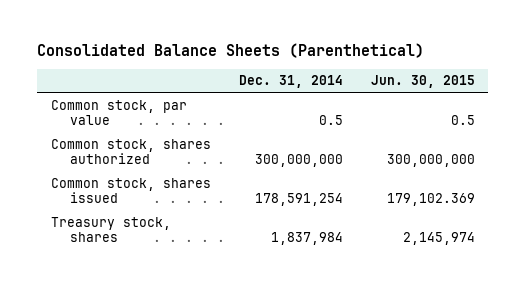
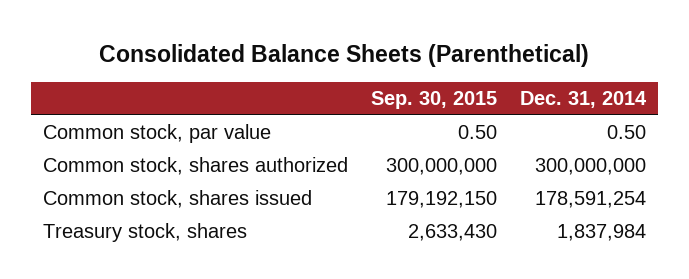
[370,75,475,89] Jun. 30, 2015 -> none
none -> [370,91,497,110] Sep. 30, 2015
[318,115,343,126] 0.5 -> [607,125,647,140] 0.50

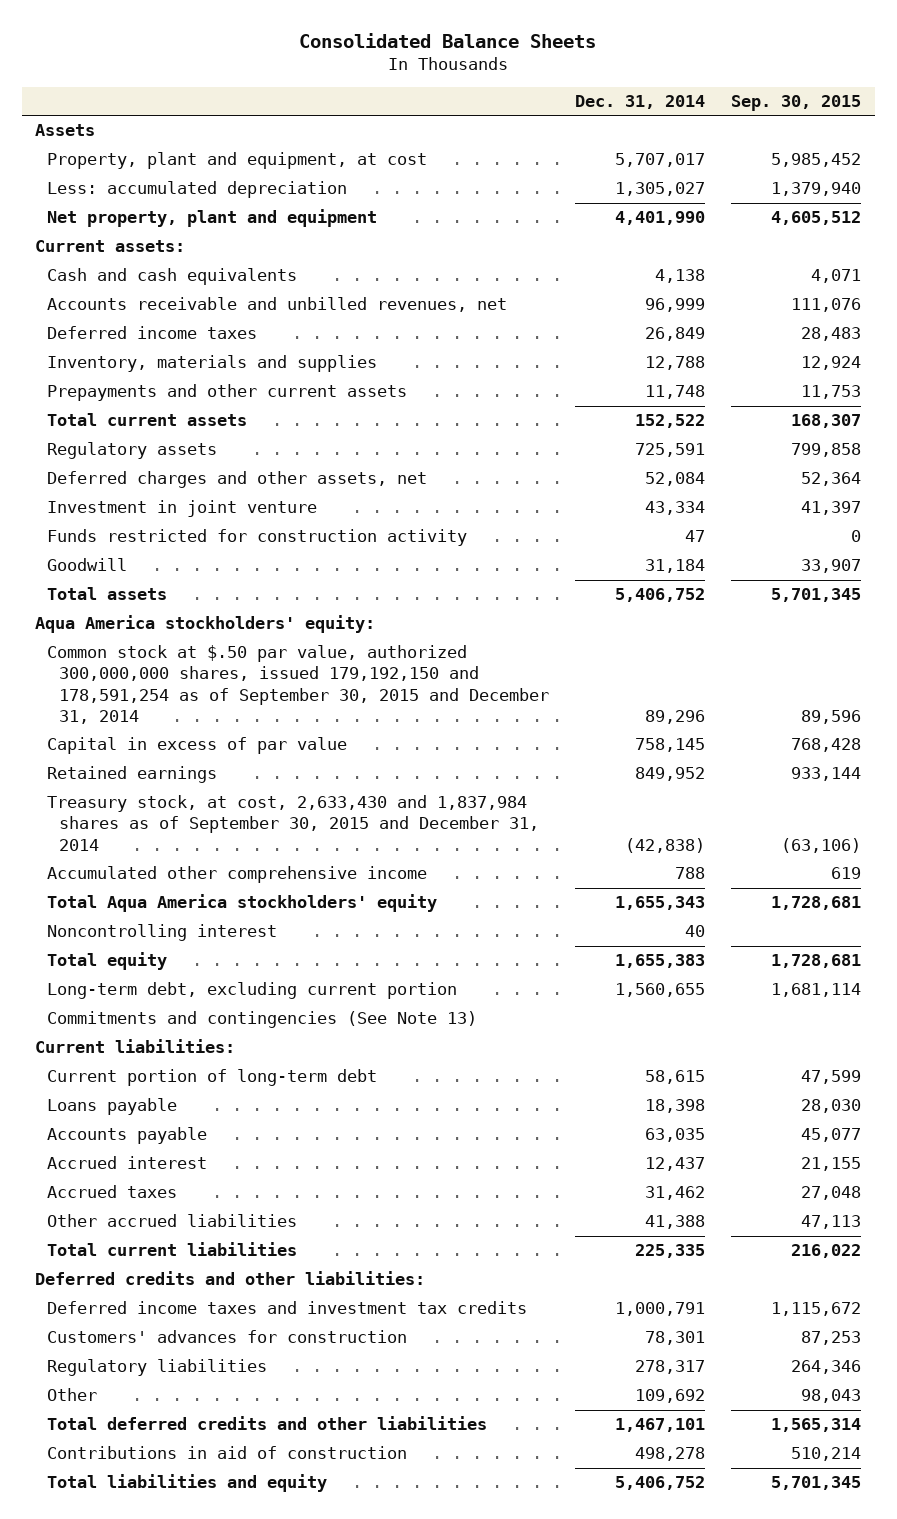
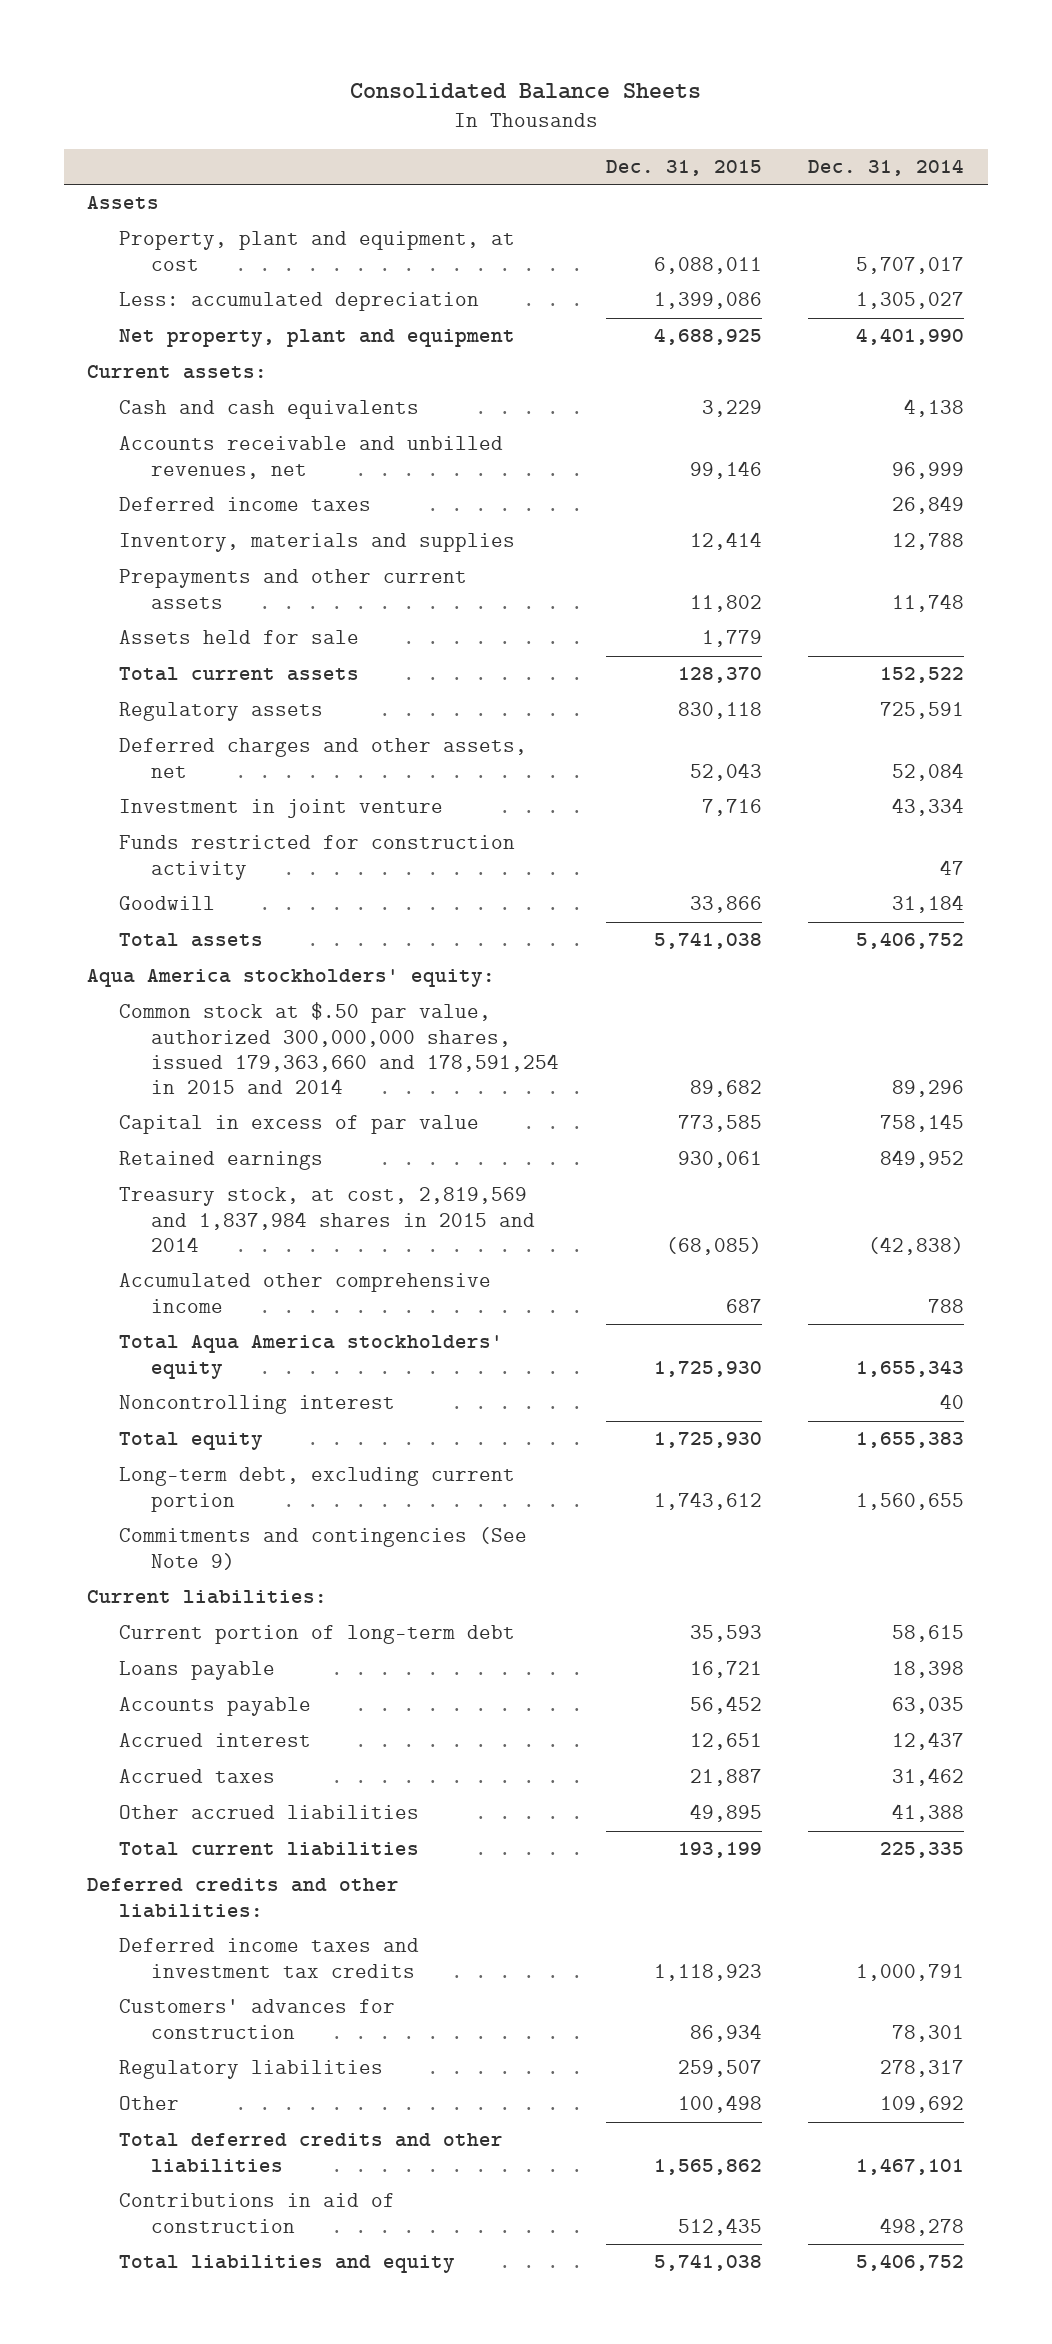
[731,94,862,111] Sep. 30, 2015 -> none
none -> [605,160,762,177] Dec. 31, 2015
none -> [119,630,360,645] Assets held for sale
[47,645,550,724] Common stock at $.50 par value, authorized 300,000,000 shares, issued 179,192,150 and 178,591,254 as of September 30, 2015 and December 31, 2014 -> [119,1002,560,1094] Common stock at $.50 par value, authorized 300,000,000 shares, issued 179,363,660 and 178,591,254 in 2015 and 2014
[47,795,540,851] Treasury stock, at cost, 2,633,430 and 1,837,984 shares as of September 30, 2015 and December 31, 2014 -> [119,1187,536,1252] Treasury stock, at cost, 2,819,569 and 1,837,984 shares in 2015 and 2014
[47,1011,478,1029] Commitments and contingencies (See Note 13) -> [119,1527,528,1570] Commitments and contingencies (See Note 9)

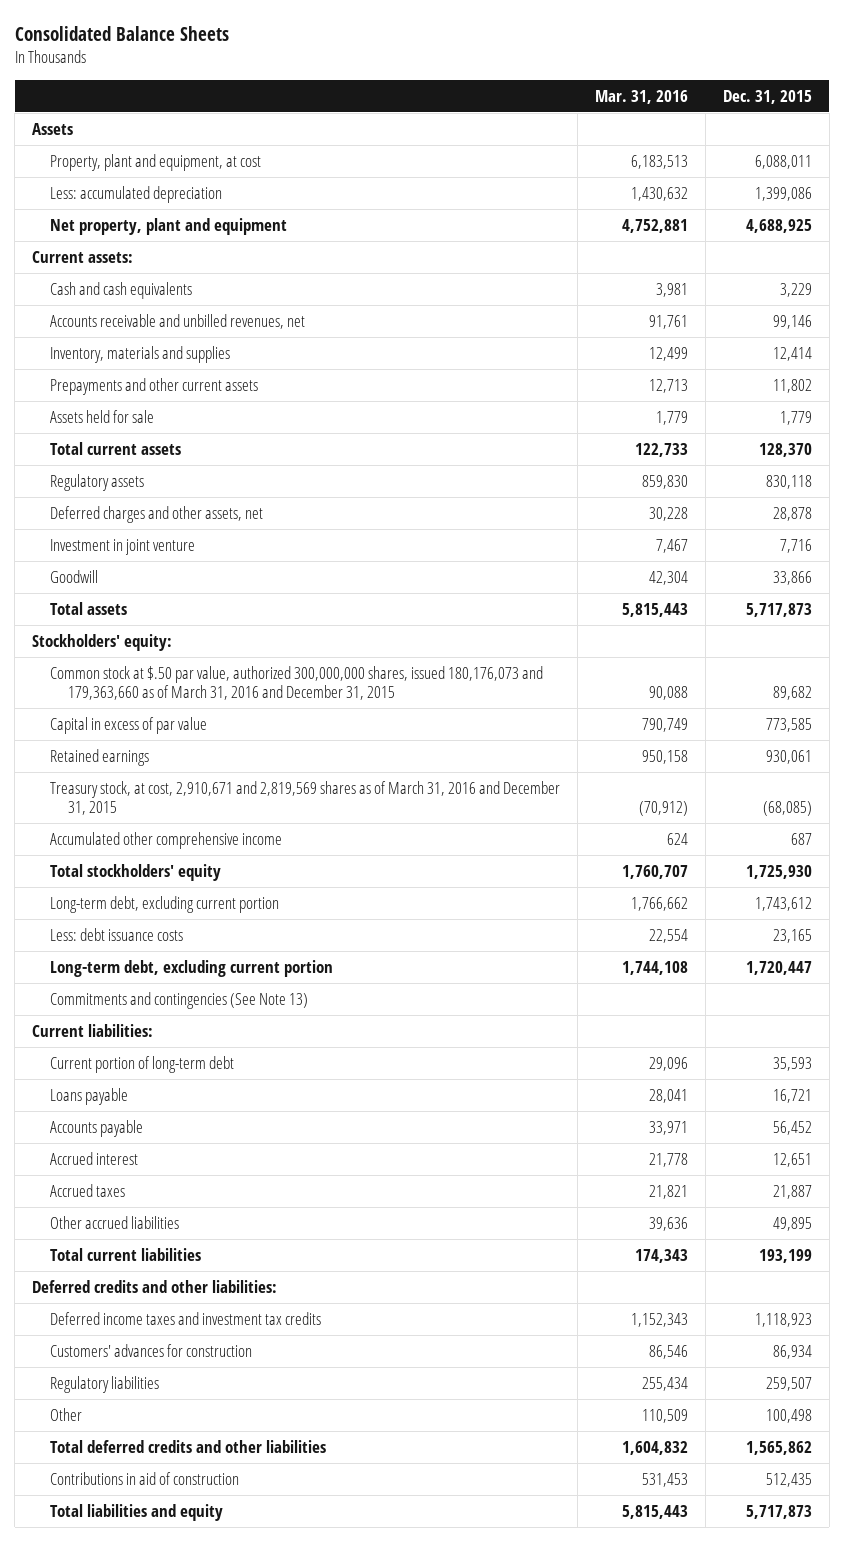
[808,159,965,177] Dec. 31, 2014 -> none
none -> [594,89,688,104] Mar. 31, 2016
[119,497,372,512] Deferred income taxes -> none
[689,762,762,781] 52,043 -> [772,506,812,521] 28,878
[119,835,516,880] Funds restricted for construction activity -> none
[653,932,762,950] 5,741,038 -> [745,602,812,617] 5,717,873
[87,969,496,988] Aqua America stockholders' equity: -> [32,633,173,651] Stockholders' equity:
[119,1002,560,1094] Common stock at $.50 par value, authorized 300,000,000 shares, issued 179,363,660 and 178,591,254 in 2015 and 2014 -> [49,665,543,701] Common stock at $.50 par value, authorized 300,000,000 shares, issued 180,176,073 and 179,363,660 as of March 31, 2016 and December 31, 2015
[119,1187,536,1252] Treasury stock, at cost, 2,819,569 and 1,837,984 shares in 2015 and 2014 -> [49,780,560,816] Treasury stock, at cost, 2,910,671 and 2,819,569 shares as of March 31, 2016 and December 31, 2015
[119,1395,396,1415] Noncontrolling interest -> none
[119,1432,264,1451] Total equity -> none
[119,1335,504,1379] Total Aqua America stockholders' equity -> [49,863,221,881] Total stockholders' equity
none -> [49,927,183,941] Less: debt issuance costs
none -> [49,959,333,977] Long-term debt, excluding current portion
[119,1527,528,1570] Commitments and contingencies (See Note 9) -> [49,991,308,1009] Commitments and contingencies (See Note 13)
[653,2254,762,2272] 5,741,038 -> [745,1504,812,1519] 5,717,873

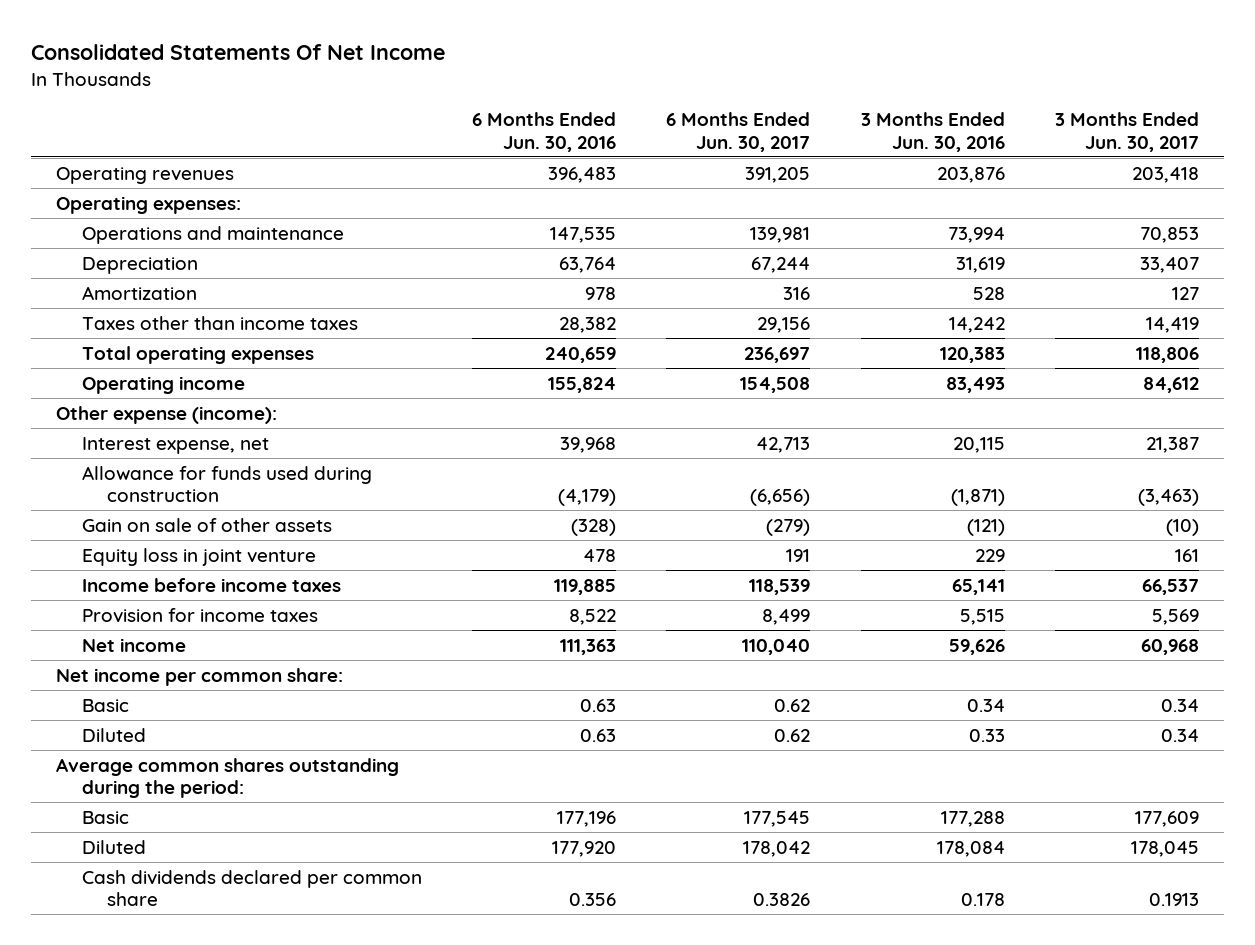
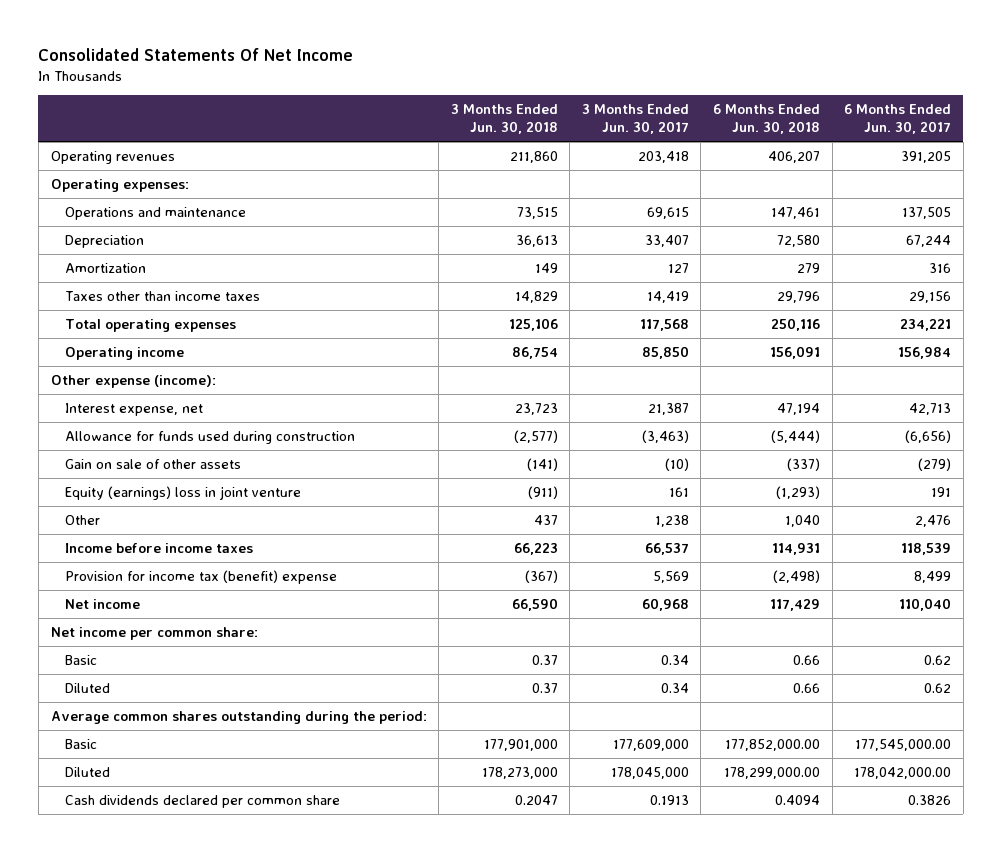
[471,112,616,152] 6 Months Ended Jun. 30, 2016 -> none
[860,112,1005,152] 3 Months Ended Jun. 30, 2016 -> none
none -> [450,104,558,135] 3 Months Ended Jun. 30, 2018
none -> [713,104,821,135] 6 Months Ended Jun. 30, 2018
[750,226,811,243] 139,981 -> [902,206,952,219] 137,505
[1139,226,1199,243] 70,853 -> [646,206,689,219] 69,615
[744,346,811,363] 236,697 -> [900,318,952,331] 234,221
[1135,346,1199,363] 118,806 -> [639,318,689,331] 117,568
[740,376,811,393] 154,508 -> [898,346,952,359] 156,984
[1142,376,1199,393] 84,612 -> [641,345,689,359] 85,850
[81,547,316,566] Equity loss in joint venture -> [65,485,302,500] Equity (earnings) loss in joint venture
none -> [65,514,101,525] Other
[81,607,318,623] Provision for income taxes -> [65,569,338,584] Provision for income tax (benefit) expense
[744,810,811,827] 177,545 -> [855,738,952,751] 177,545,000.00
[1134,810,1199,827] 177,609 -> [612,738,689,751] 177,609,000
[743,840,811,857] 178,042 -> [854,766,952,779] 178,042,000.00
[1130,840,1199,857] 178,045 -> [610,766,689,779] 178,045,000

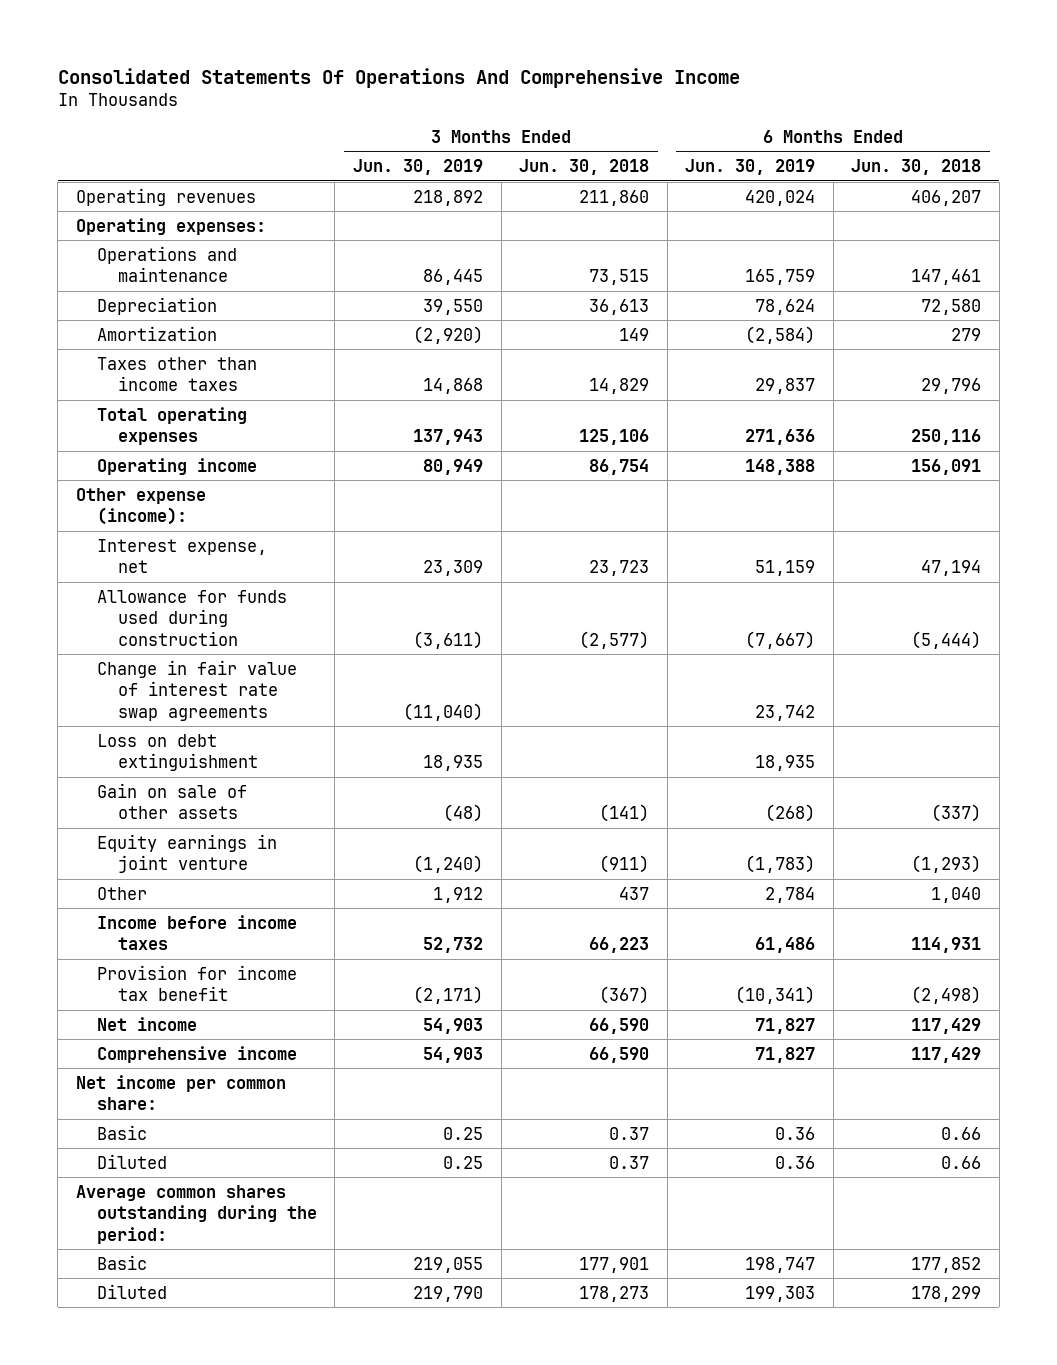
[38,48,354,62] Consolidated Statements Of Net Income -> [57,67,740,88] Consolidated Statements Of Operations And Comprehensive Income
[581,104,689,135] 3 Months Ended Jun. 30, 2017 -> none
[844,104,952,135] 6 Months Ended Jun. 30, 2017 -> none
none -> [353,159,484,176] Jun. 30, 2019
none -> [685,159,816,176] Jun. 30, 2019
none -> [96,659,297,721] Change in fair value of interest rate swap agreements
none -> [96,733,259,772] Loss on debt extinguishment
[65,485,302,500] Equity (earnings) loss in joint venture -> [96,833,277,874] Equity earnings in joint venture
[65,569,338,584] Provision for income tax (benefit) expense -> [96,964,297,1002] Provision for income tax benefit
none -> [96,1045,297,1063] Comprehensive income
[65,794,341,808] Cash dividends declared per common share -> none
[483,738,558,751] 177,901,000 -> [579,1256,650,1273] 177,901
[725,738,821,751] 177,852,000.00 -> [911,1256,982,1273] 177,852
[481,766,558,779] 178,273,000 -> [579,1285,650,1302] 178,273
[724,766,821,779] 178,299,000.00 -> [911,1285,982,1302] 178,299

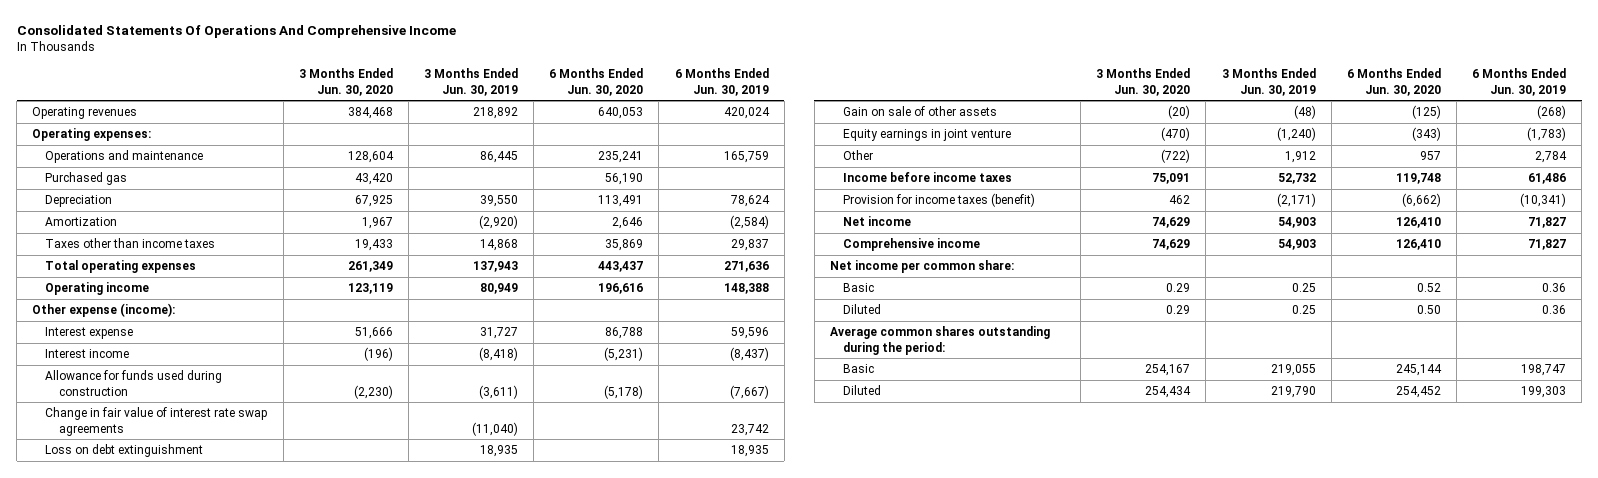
[519,159,650,176] Jun. 30, 2018 -> none
[851,159,982,176] Jun. 30, 2018 -> none
none -> [298,68,393,96] 3 Months Ended Jun. 30, 2020
none -> [549,68,644,96] 6 Months Ended Jun. 30, 2020
none -> [45,172,128,186] Purchased gas
[96,538,267,574] Interest expense, net -> [45,327,134,340] Interest expense
[423,560,484,577] 23,309 -> [480,327,519,340] 31,727
[755,560,816,577] 51,159 -> [730,327,769,340] 59,596
none -> [45,349,130,359] Interest income
[96,964,297,1002] Provision for income tax benefit -> [842,193,1035,208] Provision for income taxes (benefit)

